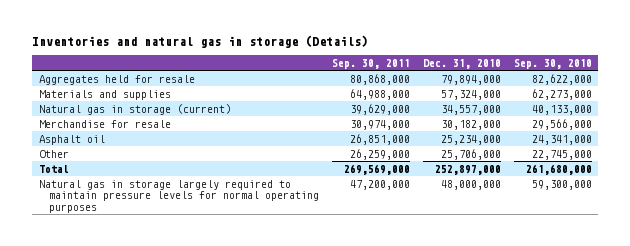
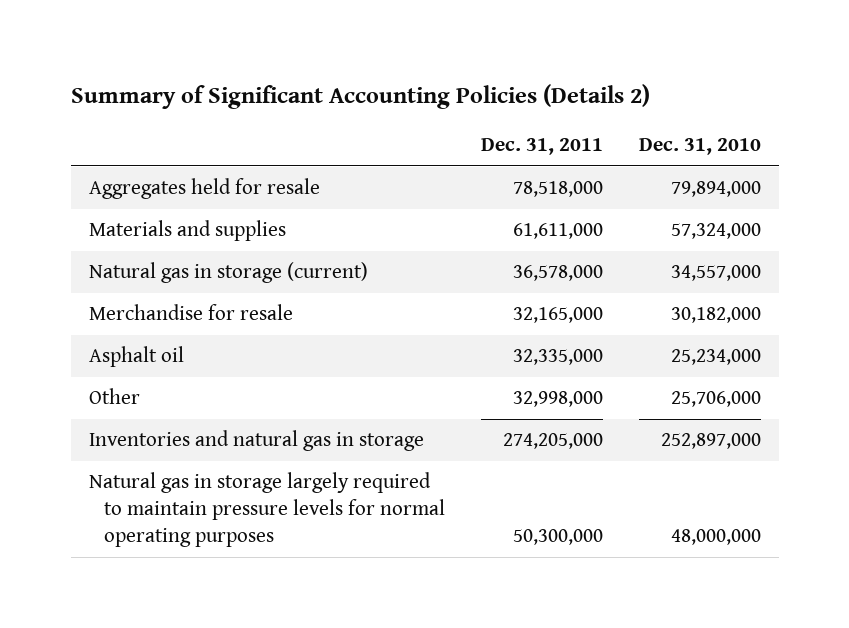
[32,35,369,49] Inventories and natural gas in storage (Details) -> [70,84,650,110] Summary of Significant Accounting Policies (Details 2)
[331,59,410,70] Sep. 30, 2011 -> none
[513,59,592,70] Sep. 30, 2010 -> none
none -> [480,138,603,156] Dec. 31, 2011
[38,164,69,173] Total -> [88,430,424,452] Inventories and natural gas in storage

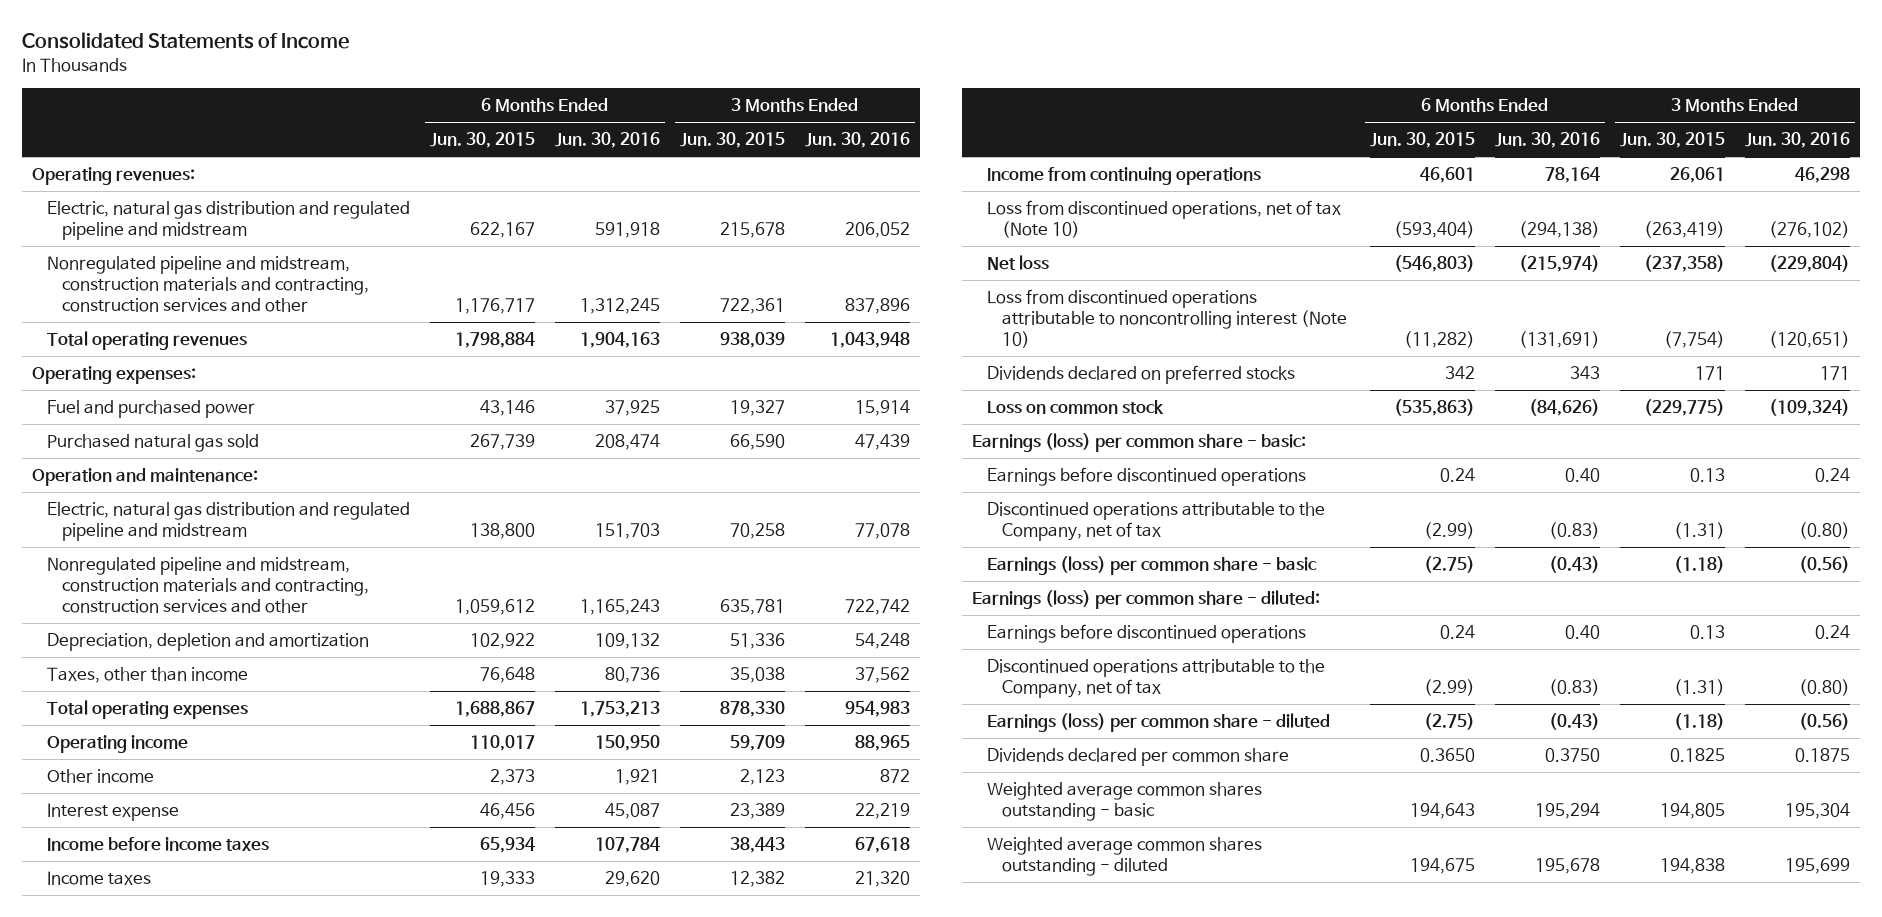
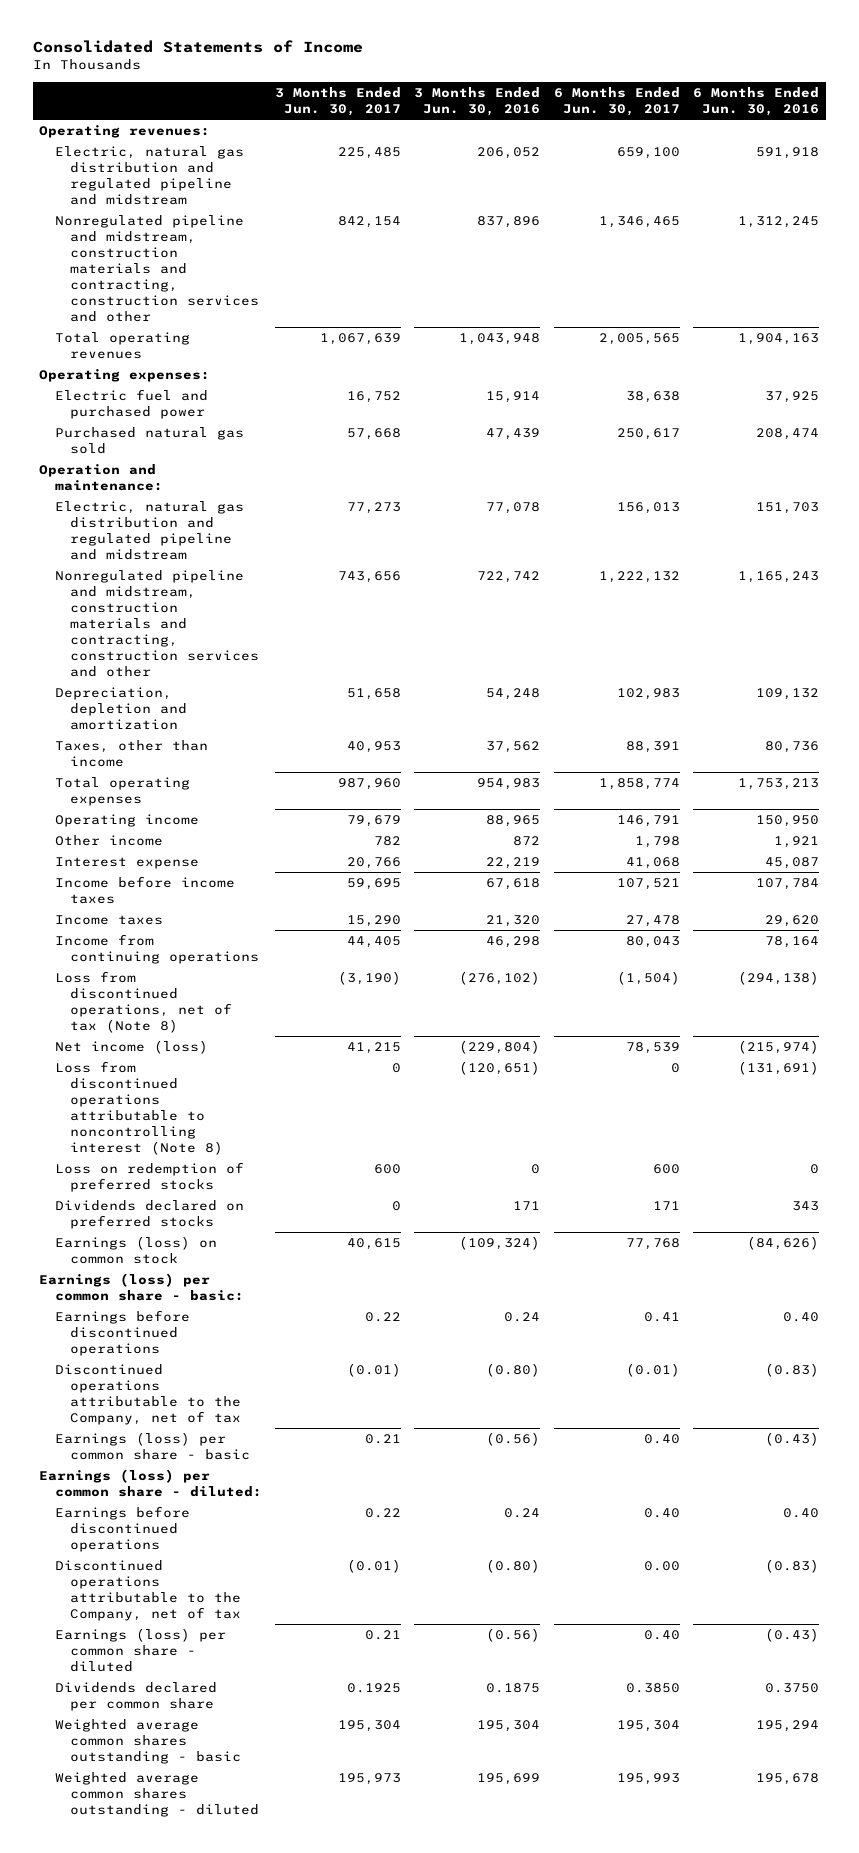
[429,132,535,149] Jun. 30, 2015 -> none
[679,132,785,149] Jun. 30, 2015 -> none
none -> [274,86,401,116] 3 Months Ended Jun. 30, 2017
none -> [553,86,680,116] 6 Months Ended Jun. 30, 2017
[46,400,255,419] Fuel and purchased power -> [54,389,208,419] Electric fuel and purchased power
[987,200,1342,238] Loss from discontinued operations, net of tax (Note 10) -> [54,971,232,1033] Loss from discontinued operations, net of tax (Note 8)
[987,255,1050,271] Net loss -> [54,1040,208,1055] Net income (loss)
[987,289,1348,348] Loss from discontinued operations attributable to noncontrolling interest (Note 10) -> [54,1061,223,1155] Loss from discontinued operations attributable to noncontrolling interest (Note 8)
none -> [54,1162,244,1192] Loss on redemption of preferred stocks
[987,400,1165,415] Loss on common stock -> [54,1236,217,1264] Earnings (loss) on common stock

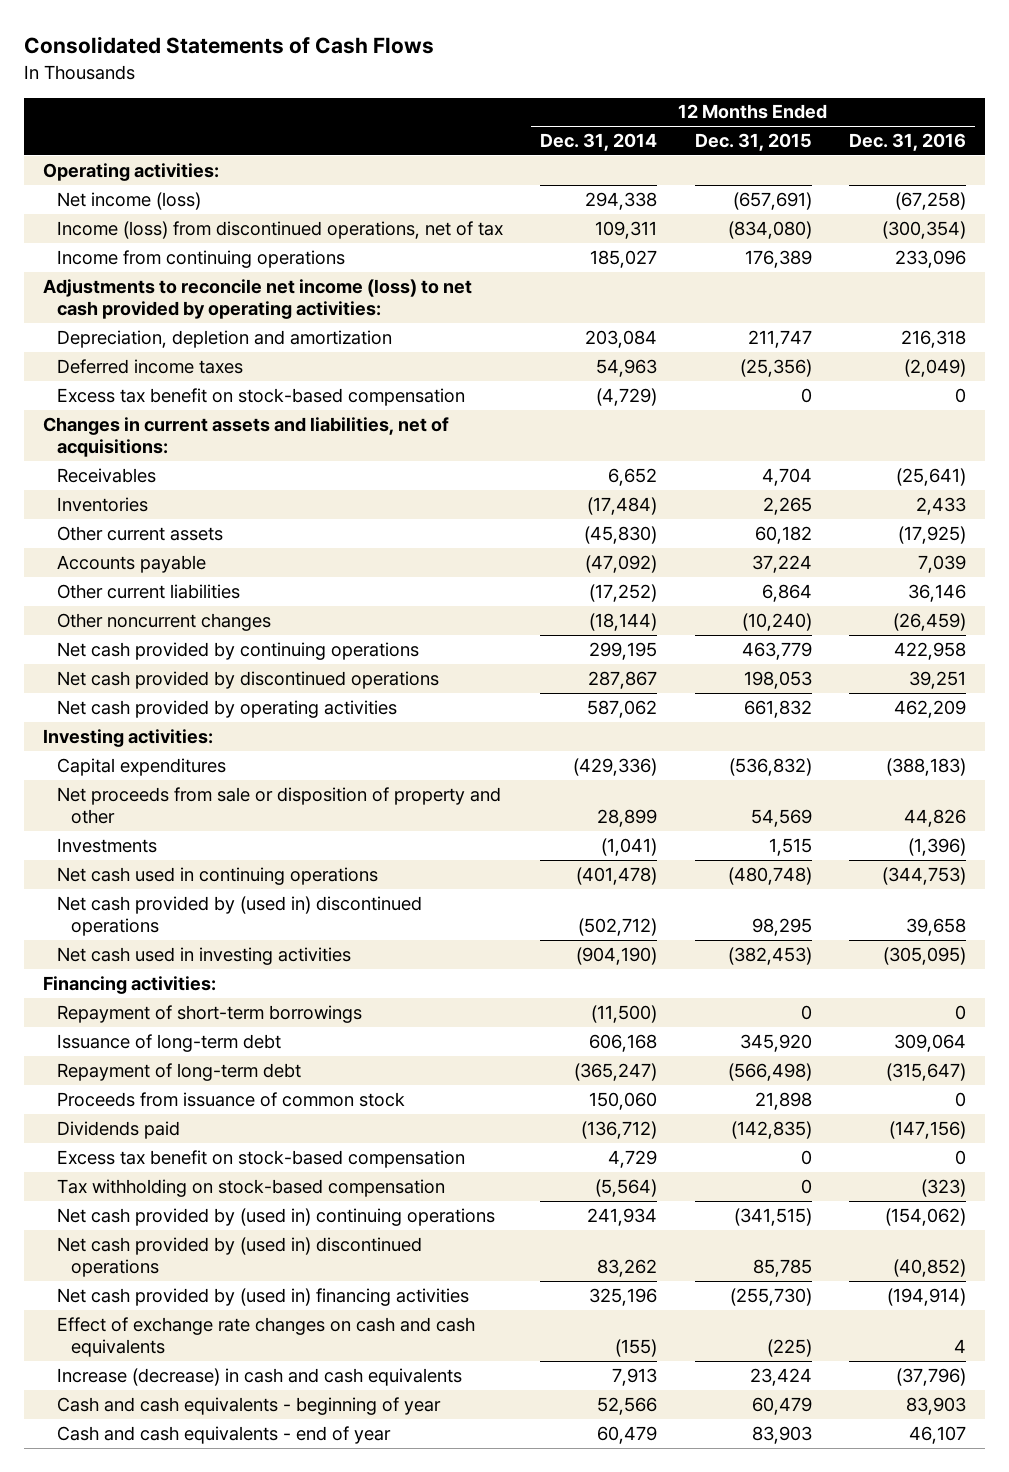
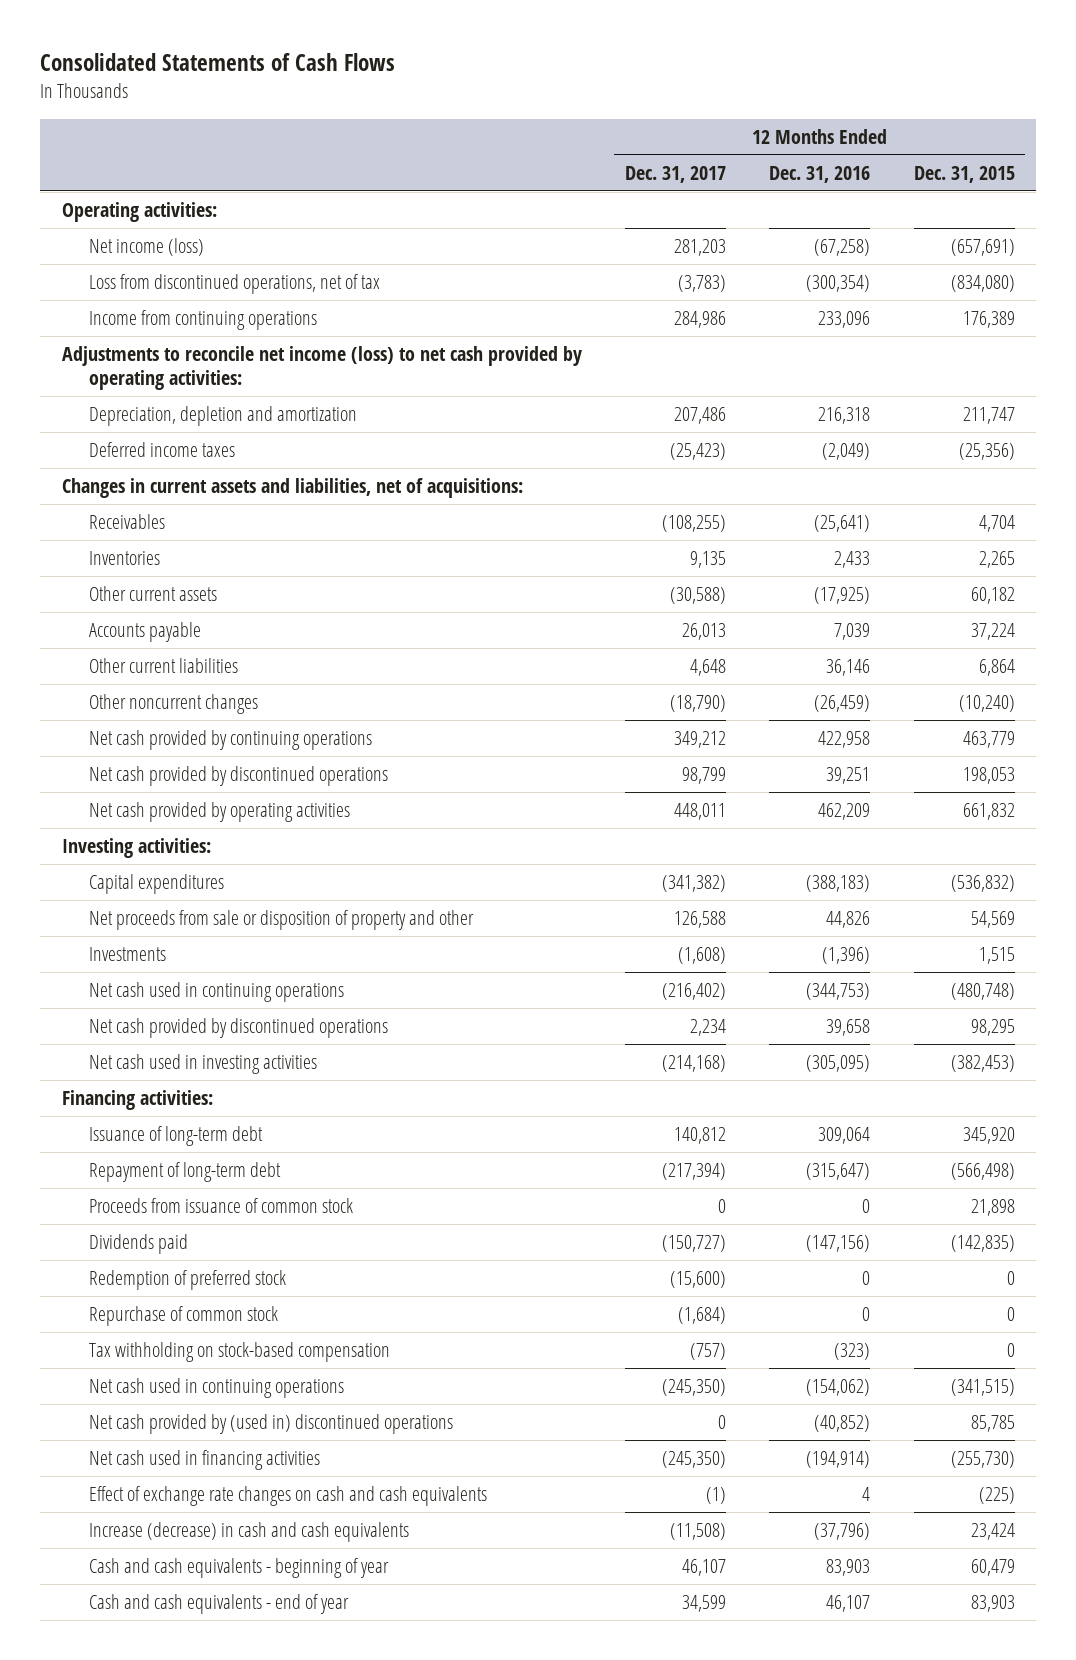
[540,132,658,151] Dec. 31, 2014 -> none
none -> [624,166,726,184] Dec. 31, 2017
[56,220,503,239] Income (loss) from discontinued operations, net of tax -> [88,274,380,295] Loss from discontinued operations, net of tax
[56,387,465,406] Excess tax benefit on stock-based compensation -> none
[56,895,422,936] Net cash provided by (used in) discontinued operations -> [88,1018,388,1039] Net cash provided by discontinued operations
[56,1004,362,1023] Repayment of short-term borrowings -> none
[56,1149,465,1168] Excess tax benefit on stock-based compensation -> none
none -> [88,1270,286,1291] Redemption of preferred stock
none -> [88,1306,278,1327] Repurchase of common stock
[56,1207,495,1226] Net cash provided by (used in) continuing operations -> [88,1378,344,1399] Net cash used in continuing operations
[56,1287,469,1306] Net cash provided by (used in) financing activities -> [88,1450,320,1471] Net cash used in financing activities

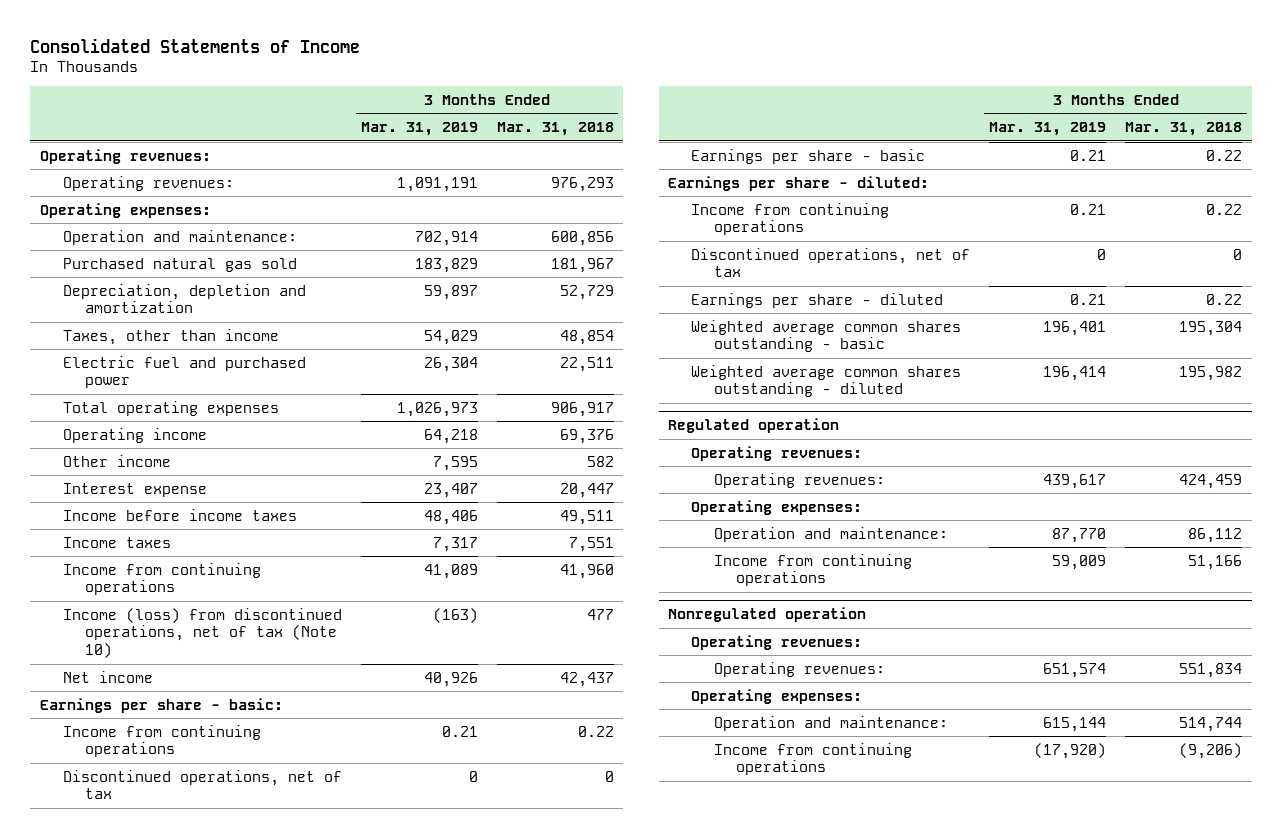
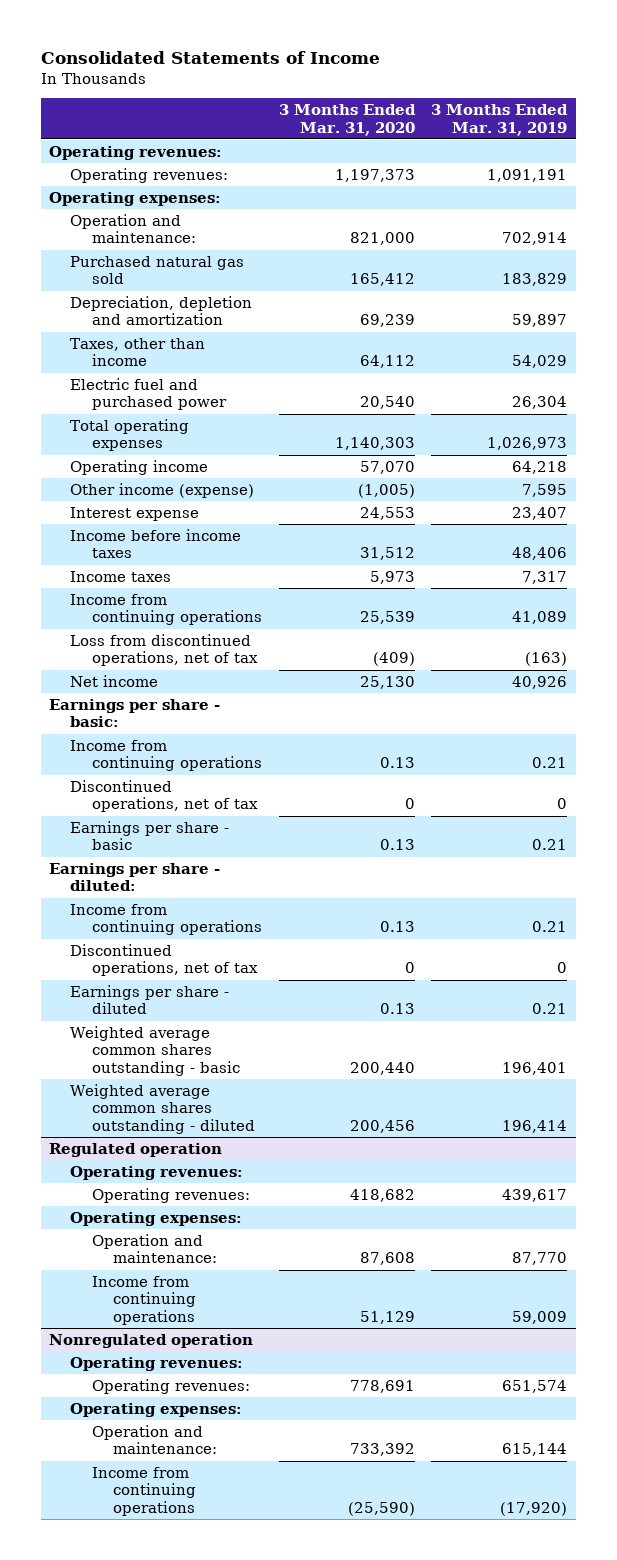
[496,121,614,136] Mar. 31, 2018 -> none
none -> [278,104,416,136] 3 Months Ended Mar. 31, 2020
[62,454,171,467] Other income -> [70,482,255,498] Other income (expense)
[62,607,342,659] Income (loss) from discontinued operations, net of tax (Note 10) -> [70,633,258,667] Loss from discontinued operations, net of tax

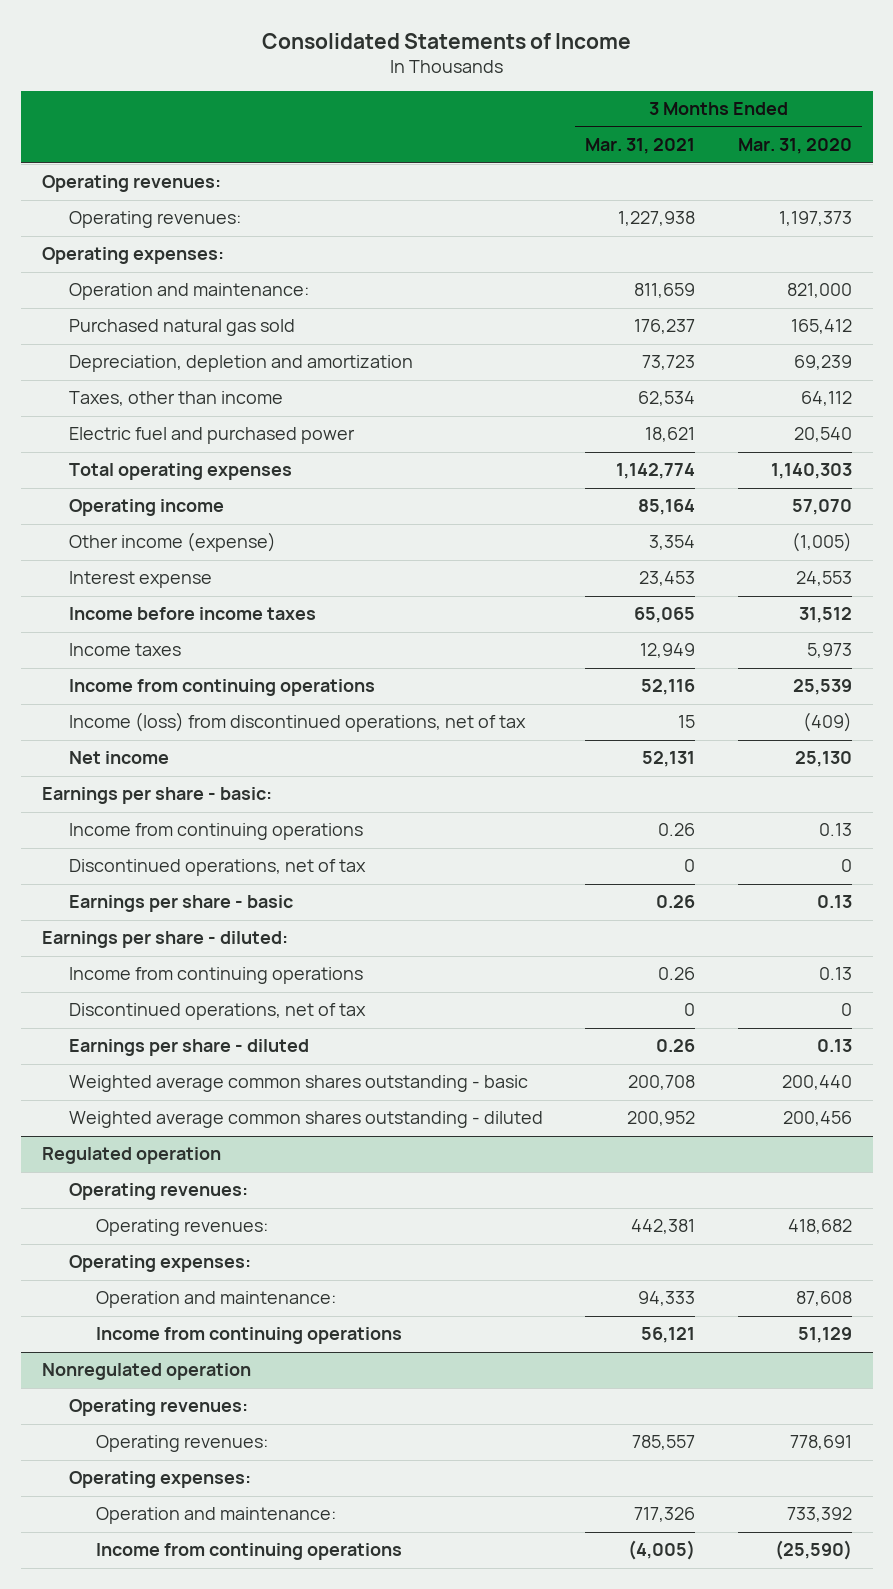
[431,104,569,136] 3 Months Ended Mar. 31, 2019 -> none
none -> [585,138,696,155] Mar. 31, 2021
[70,633,258,667] Loss from discontinued operations, net of tax -> [69,712,527,733] Income (loss) from discontinued operations, net of tax

